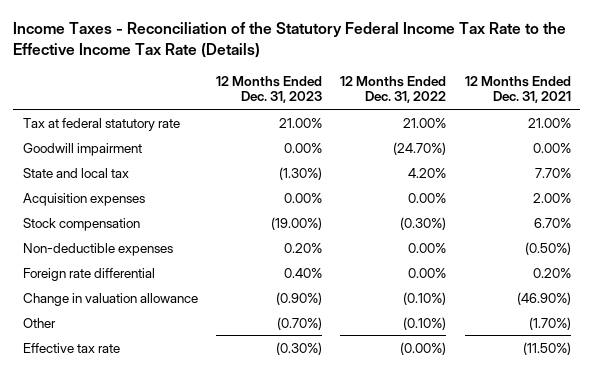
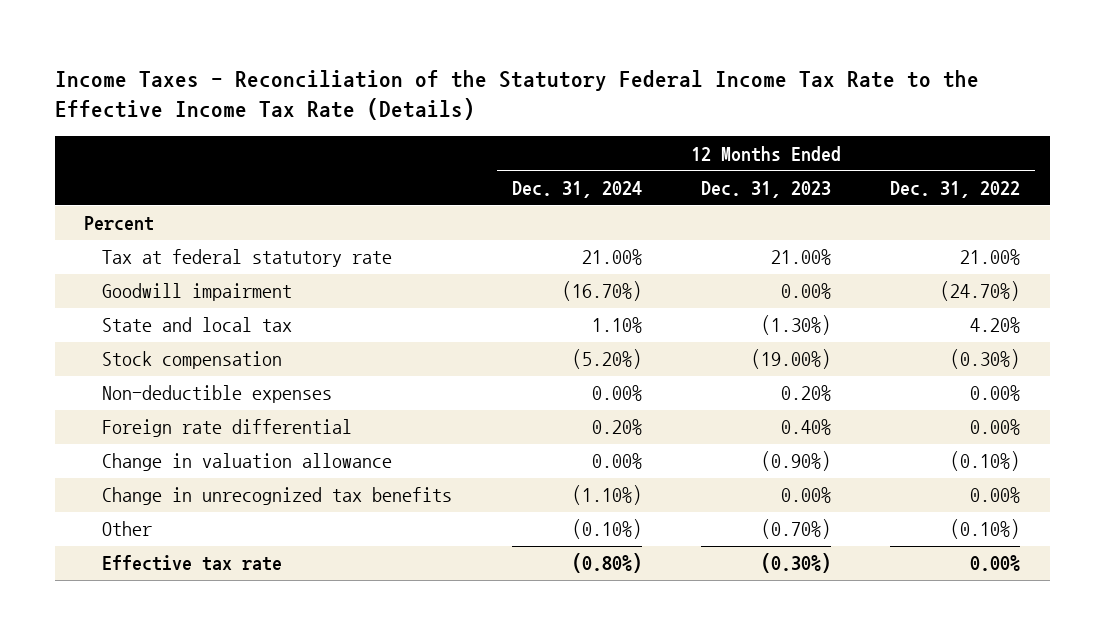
[464,75,571,104] 12 Months Ended Dec. 31, 2021 -> none
none -> [511,180,642,198] Dec. 31, 2024
none -> [84,216,155,232] Percent
[22,192,145,206] Acquisition expenses -> none
none -> [102,487,453,506] Change in unrecognized tax benefits
[400,341,447,355] (0.00%) -> [970,555,1021,572] 0.00%

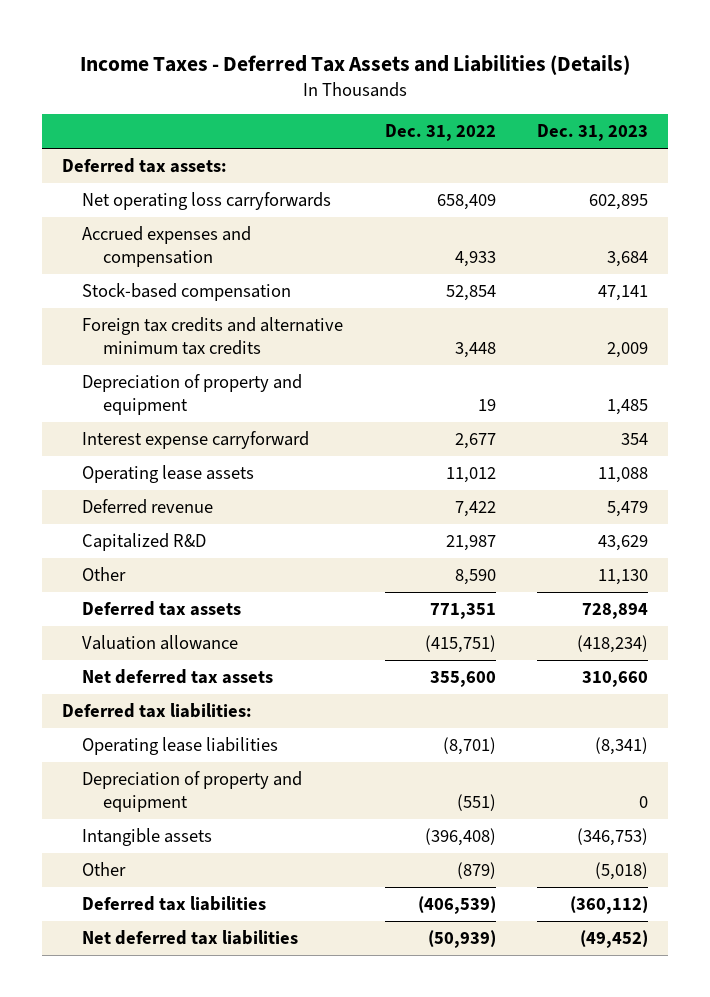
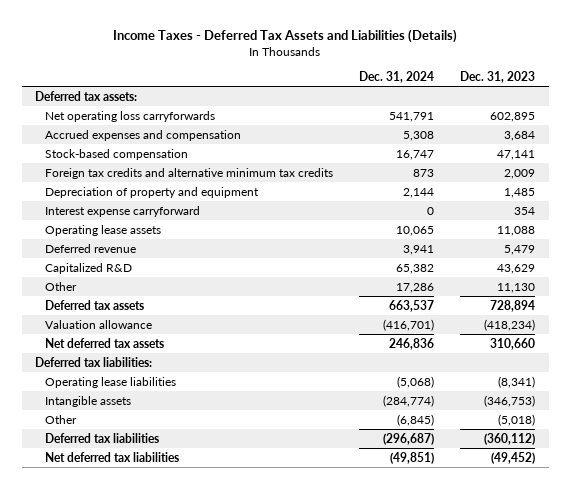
[384,124,496,142] Dec. 31, 2022 -> none
none -> [359,70,435,83] Dec. 31, 2024
[82,771,303,813] Depreciation of property and equipment -> none

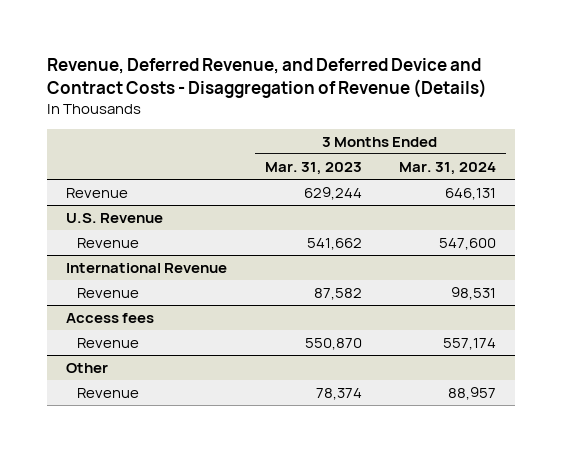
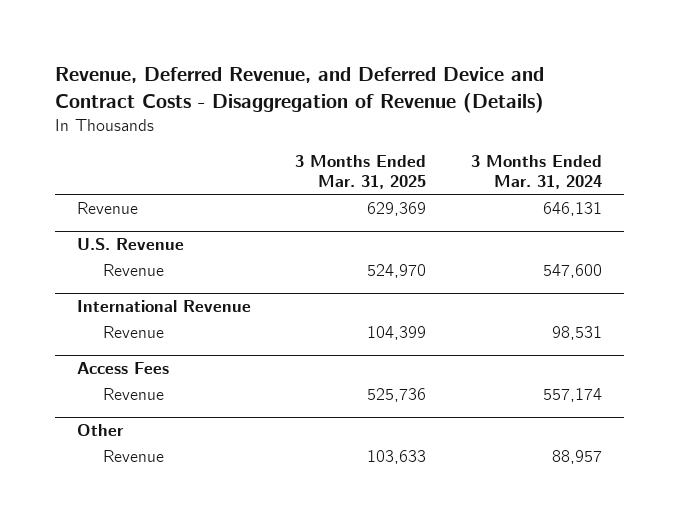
[264,161,362,175] Mar. 31, 2023 -> none
none -> [295,154,427,189] 3 Months Ended Mar. 31, 2025
[66,313,155,324] Access fees -> [77,362,170,375] Access Fees

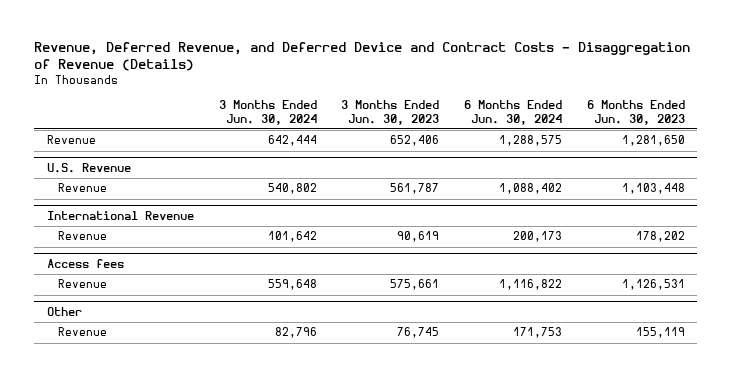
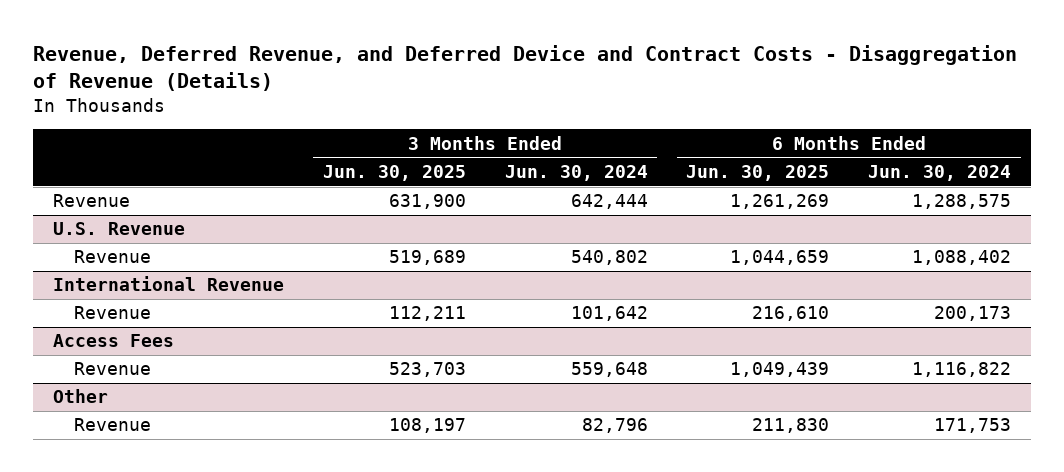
[341,100,440,125] 3 Months Ended Jun. 30, 2023 -> none
[586,100,685,125] 6 Months Ended Jun. 30, 2023 -> none
none -> [322,164,466,181] Jun. 30, 2025
none -> [686,164,830,181] Jun. 30, 2025
[46,259,124,269] Access fees -> [52,334,174,348] Access Fees

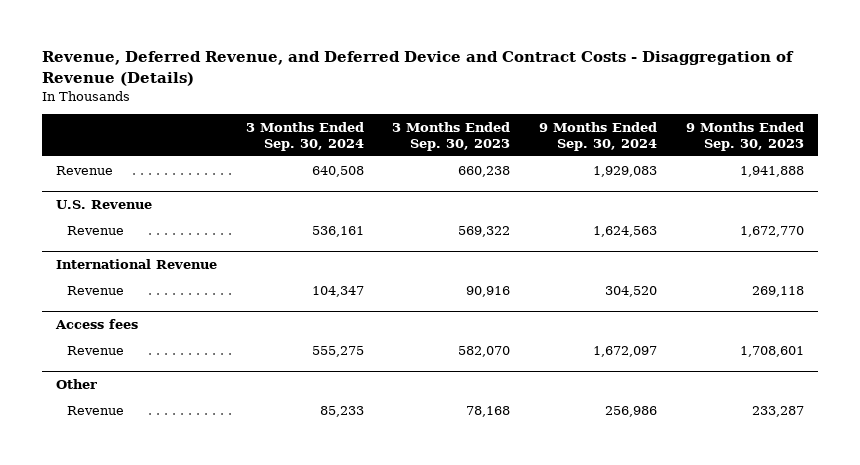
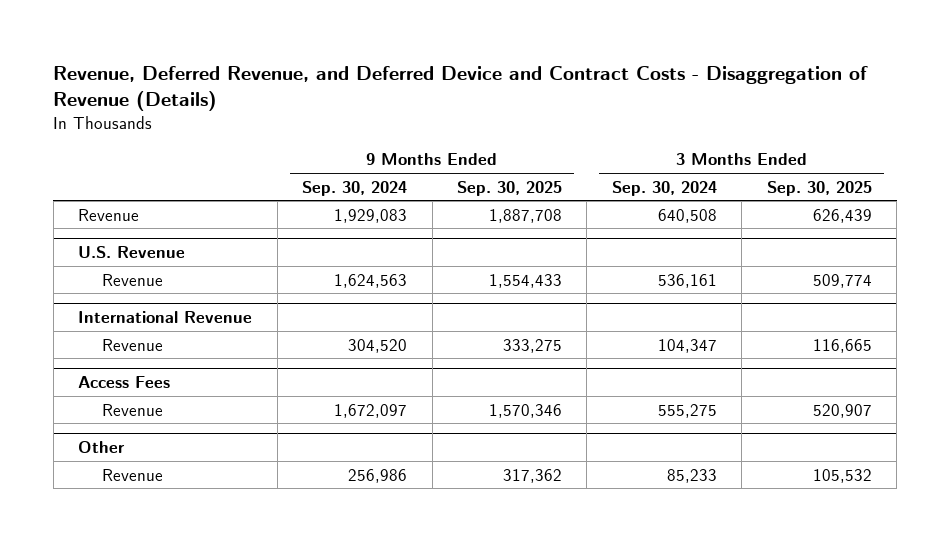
[392,121,511,151] 3 Months Ended Sep. 30, 2023 -> none
[685,121,804,151] 9 Months Ended Sep. 30, 2023 -> none
none -> [456,180,562,196] Sep. 30, 2025
none -> [766,180,872,196] Sep. 30, 2025
[55,318,139,329] Access fees -> [78,375,171,388] Access Fees

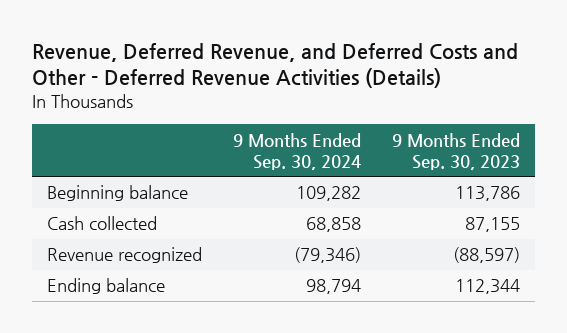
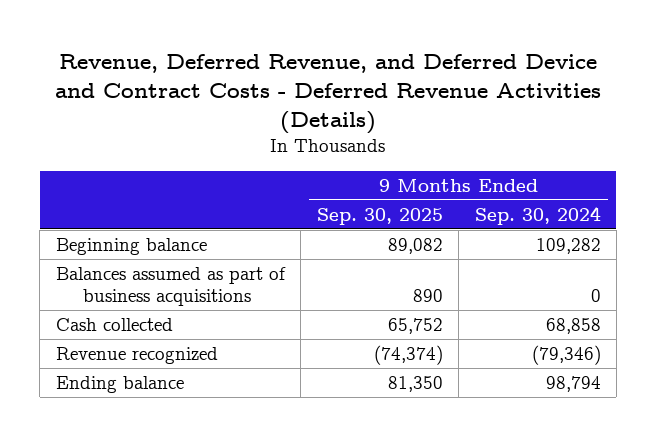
[31,42,518,89] Revenue, Deferred Revenue, and Deferred Costs and Other - Deferred Revenue Activities (Details) -> [55,53,602,134] Revenue, Deferred Revenue, and Deferred Device and Contract Costs - Deferred Revenue Activities (Details)
[391,132,520,171] 9 Months Ended Sep. 30, 2023 -> none
none -> [316,207,443,225] Sep. 30, 2025
none -> [55,266,286,306] Balances assumed as part of business acquisitions

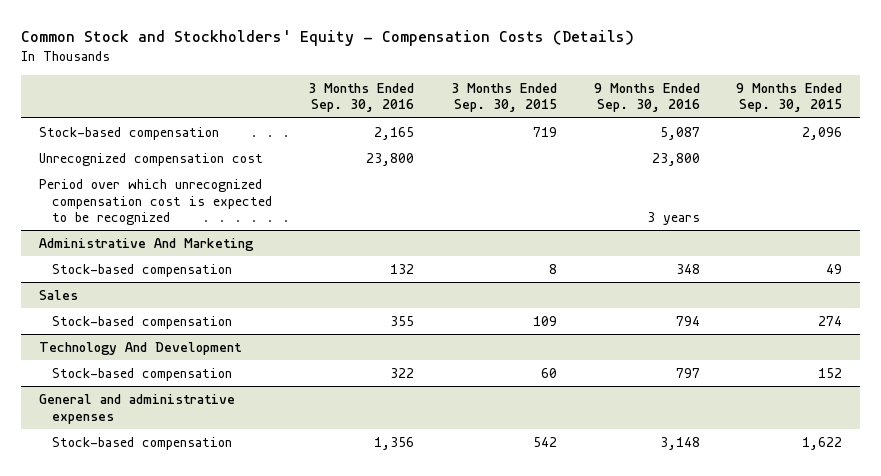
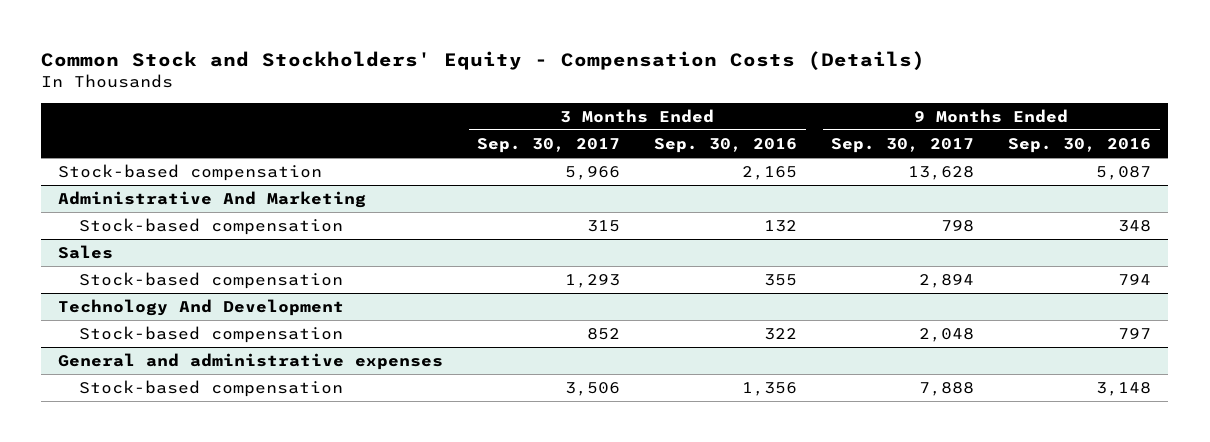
[450,82,557,113] 3 Months Ended Sep. 30, 2015 -> none
[736,82,843,113] 9 Months Ended Sep. 30, 2015 -> none
none -> [477,137,621,153] Sep. 30, 2017
none -> [831,137,975,153] Sep. 30, 2017
[39,153,264,167] Unrecognized compensation cost -> none
[39,179,272,226] Period over which unrecognized compensation cost is expected to be recognized -> none

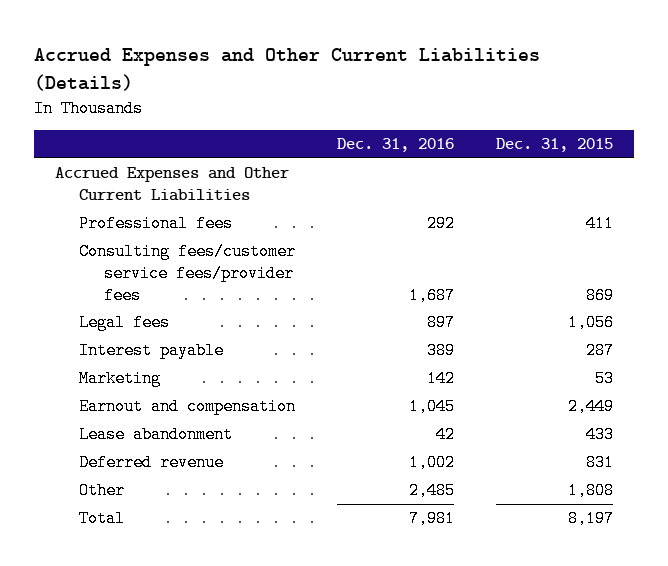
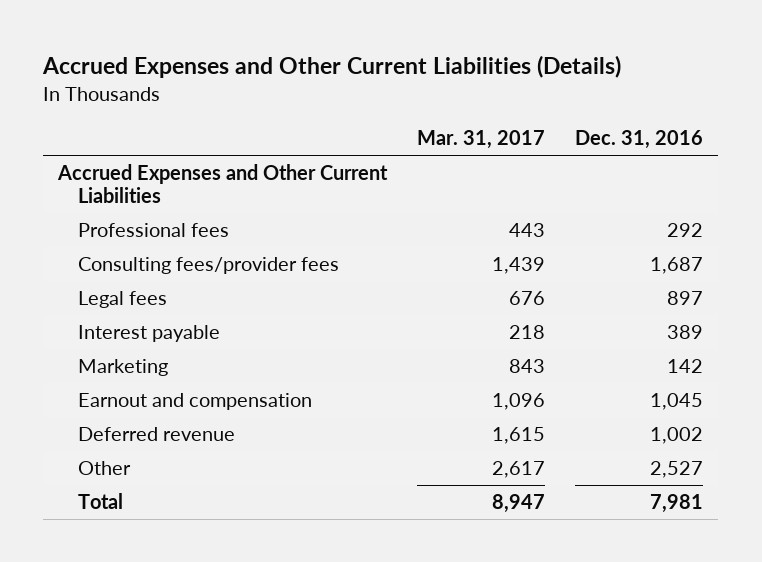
[495,138,613,153] Dec. 31, 2015 -> none
none -> [417,130,546,150] Mar. 31, 2017
[79,243,297,304] Consulting fees/customer service fees/provider fees -> [78,257,340,275] Consulting fees/provider fees
[79,426,234,444] Lease abandonment -> none
[409,482,456,500] 2,485 -> [650,461,704,479] 2,527

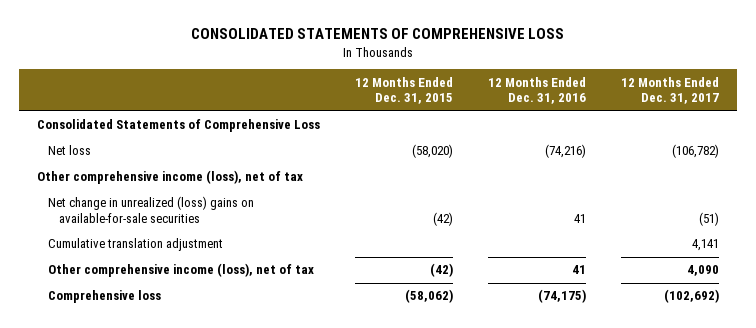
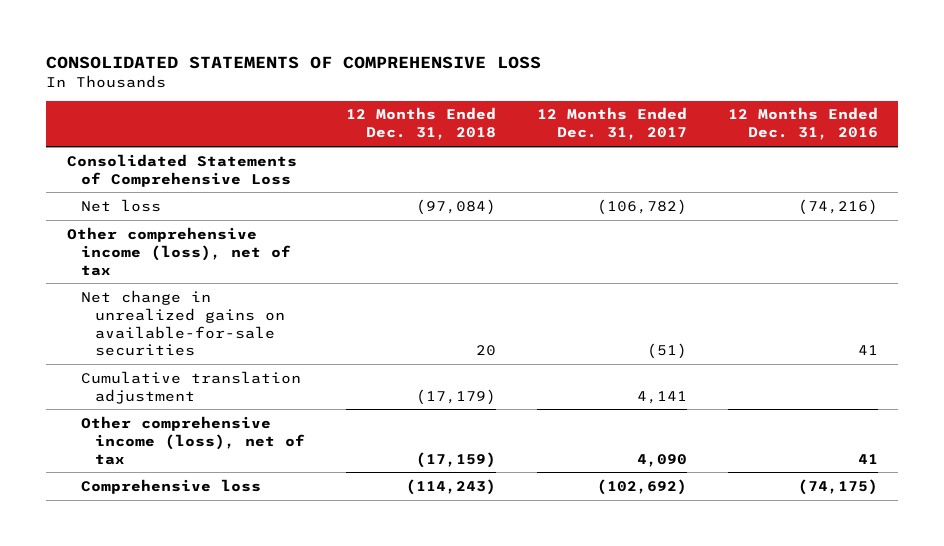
[354,76,453,105] 12 Months Ended Dec. 31, 2015 -> none
none -> [345,107,496,141] 12 Months Ended Dec. 31, 2018
[47,196,254,224] Net change in unrealized (loss) gains on available-for-sale securities -> [80,289,285,357] Net change in unrealized gains on available-for-sale securities

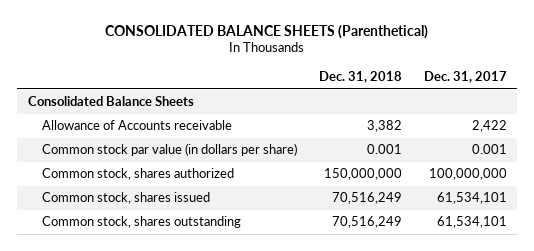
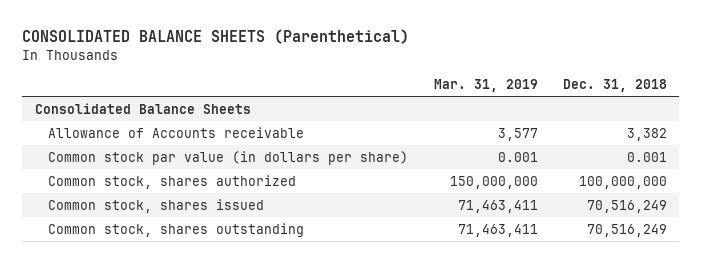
[423,71,507,84] Dec. 31, 2017 -> none
none -> [433,79,538,93] Mar. 31, 2019
[323,168,402,181] 150,000,000 -> [578,175,667,189] 100,000,000

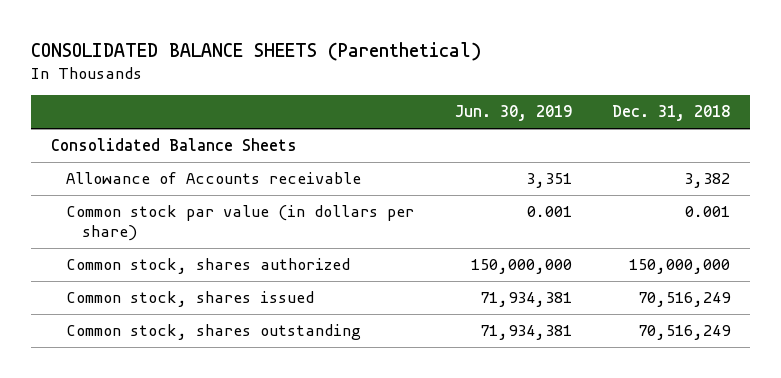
[433,79,538,93] Mar. 31, 2019 -> none
none -> [454,105,572,122] Jun. 30, 2019
[578,175,667,189] 100,000,000 -> [628,259,730,275] 150,000,000

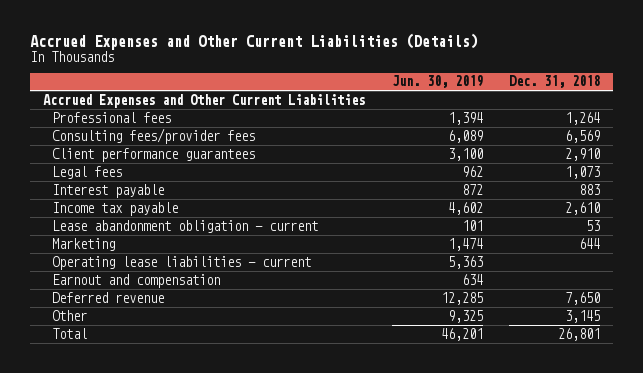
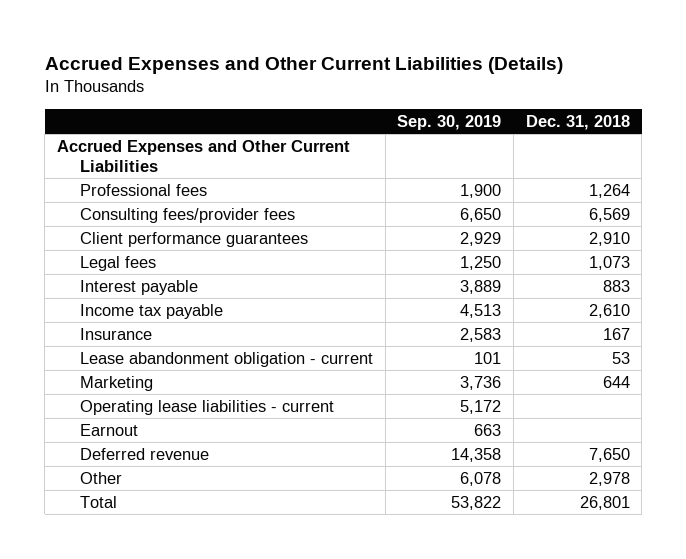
[391,75,483,89] Jun. 30, 2019 -> none
none -> [397,114,502,130] Sep. 30, 2019
none -> [80,327,153,340] Insurance
[52,273,221,288] Earnout and compensation -> [80,423,139,436] Earnout
[564,309,600,323] 3,145 -> [588,471,630,486] 2,978

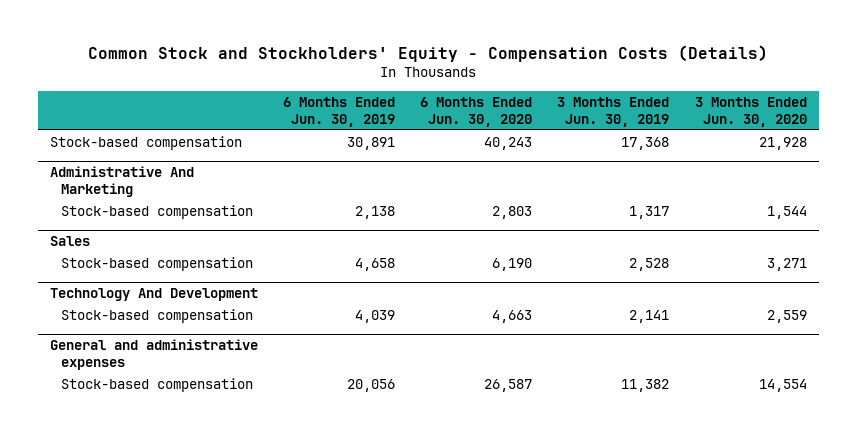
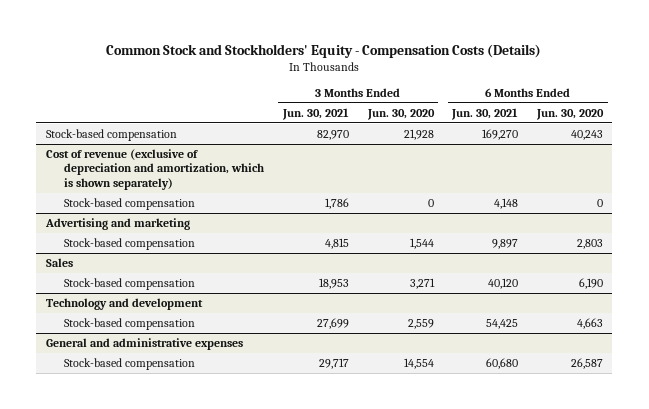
[283,96,396,127] 6 Months Ended Jun. 30, 2019 -> none
[557,96,670,127] 3 Months Ended Jun. 30, 2019 -> none
none -> [282,107,350,120] Jun. 30, 2021
none -> [451,107,519,120] Jun. 30, 2021
none -> [45,149,265,190] Cost of revenue (exclusive of depreciation and amortization, which is shown separately)
none -> [64,198,196,211] Stock-based compensation
[50,166,195,198] Administrative And Marketing -> [44,218,190,231] Advertising and marketing
[50,288,259,302] Technology And Development -> [45,298,203,311] Technology and development

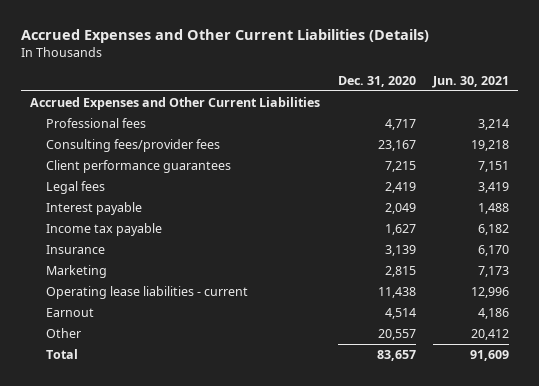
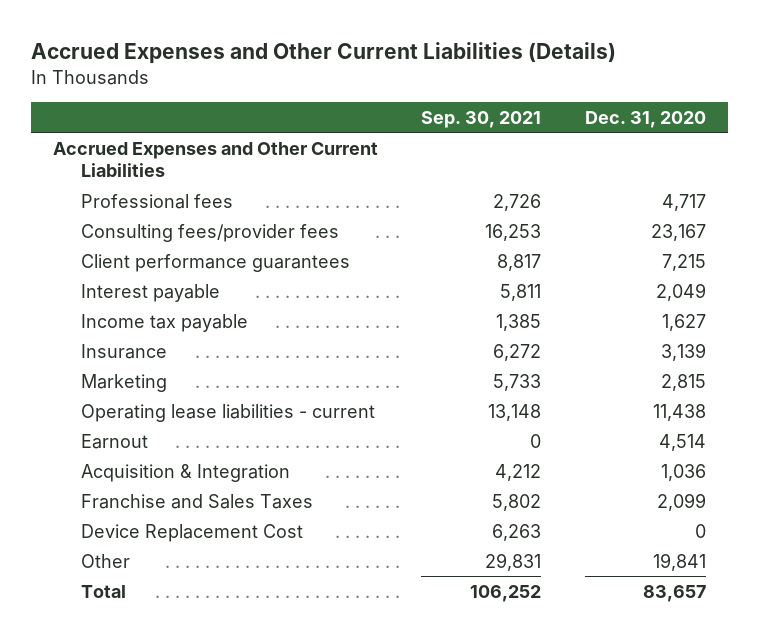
[432,75,510,88] Jun. 30, 2021 -> none
none -> [421,110,542,128] Sep. 30, 2021
[46,181,106,195] Legal fees -> none
none -> [80,463,290,482] Acquisition & Integration
none -> [80,493,313,509] Franchise and Sales Taxes
none -> [80,523,303,542] Device Replacement Cost
[377,329,416,341] 20,557 -> [653,552,707,571] 19,841

